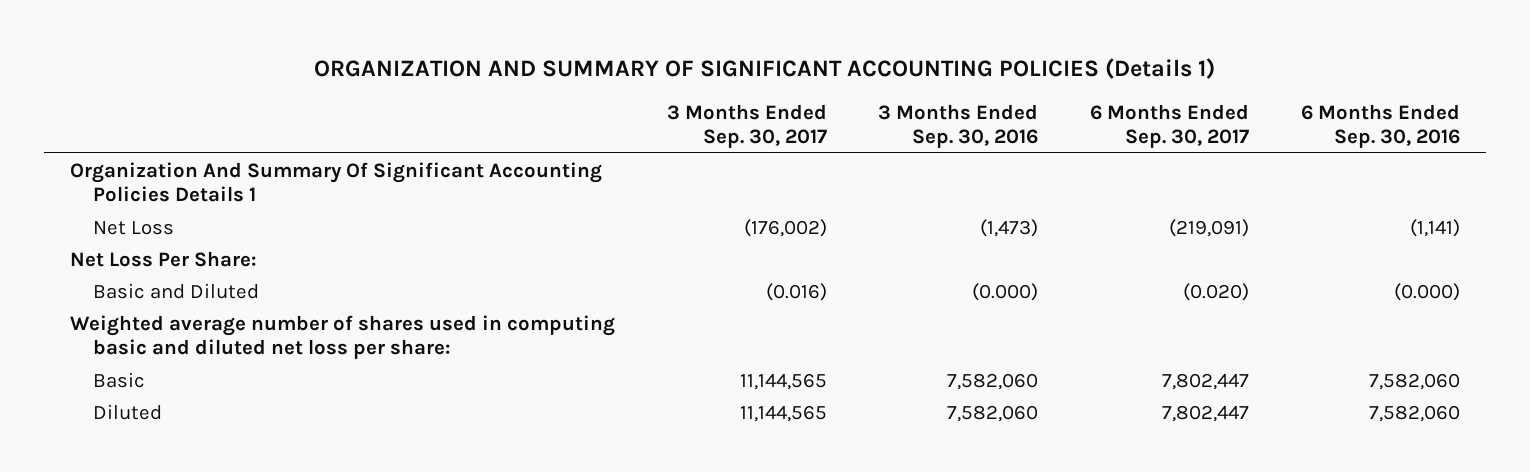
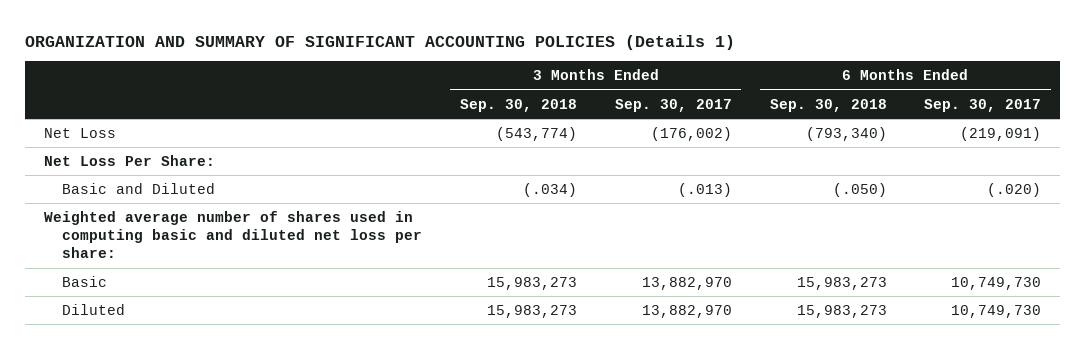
[878,103,1039,149] 3 Months Ended Sep. 30, 2016 -> none
[1300,103,1460,149] 6 Months Ended Sep. 30, 2016 -> none
none -> [459,98,577,112] Sep. 30, 2018
none -> [769,98,887,112] Sep. 30, 2018
[69,161,602,203] Organization And Summary Of Significant Accounting Policies Details 1 -> none
[765,282,827,301] (0.016) -> [677,182,732,197] (.013)
[1183,282,1250,301] (0.020) -> [987,182,1042,197] (.020)
[739,372,827,390] 11,144,565 -> [641,276,732,290] 13,882,970
[1162,372,1250,390] 7,802,447 -> [951,276,1042,290] 10,749,730
[739,404,827,422] 11,144,565 -> [641,304,732,318] 13,882,970
[1162,404,1250,422] 7,802,447 -> [951,304,1042,318] 10,749,730

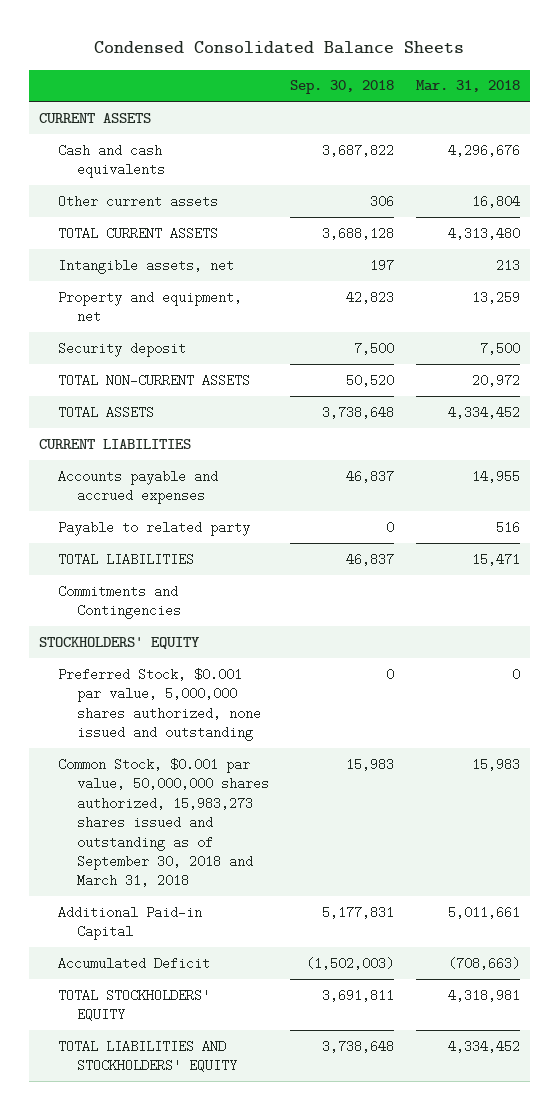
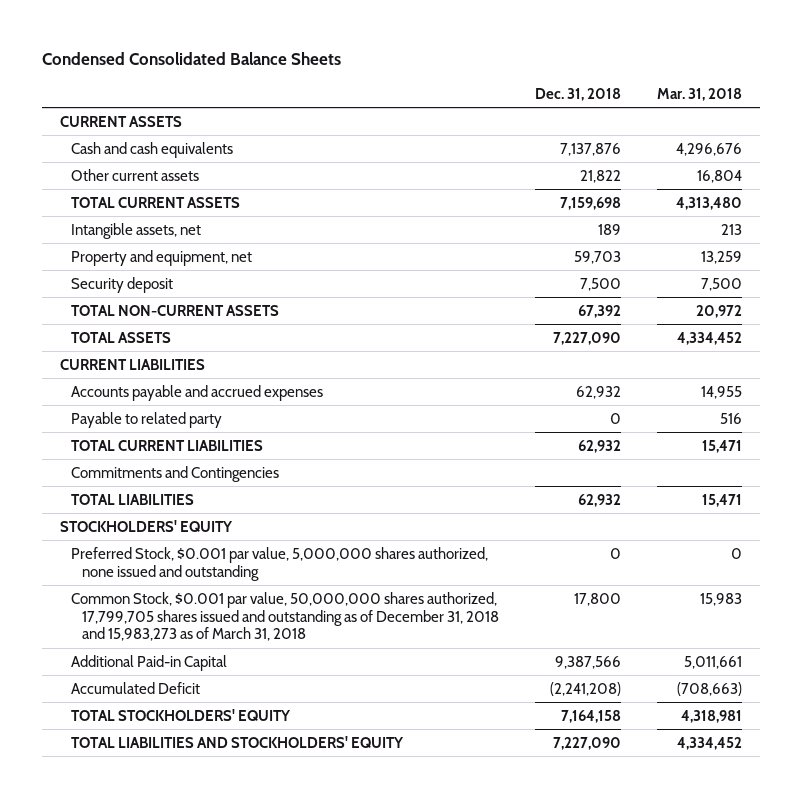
[290,80,395,95] Sep. 30, 2018 -> none
none -> [535,87,622,101] Dec. 31, 2018
none -> [71,439,264,451] TOTAL CURRENT LIABILITIES
[57,552,194,566] TOTAL LIABILITIES -> [71,493,195,505] TOTAL LIABILITIES
[57,757,269,888] Common Stock, $0.001 par value, 50,000,000 shares authorized, 15,983,273 shares issued and outstanding as of September 30, 2018 and March 31, 2018 -> [71,591,500,642] Common Stock, $0.001 par value, 50,000,000 shares authorized, 17,799,705 shares issued and outstanding as of December 31, 2018 and 15,983,273 as of March 31, 2018

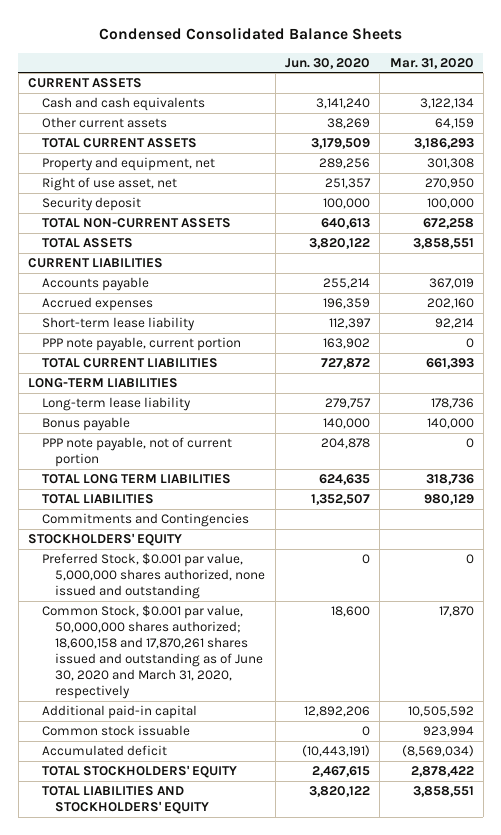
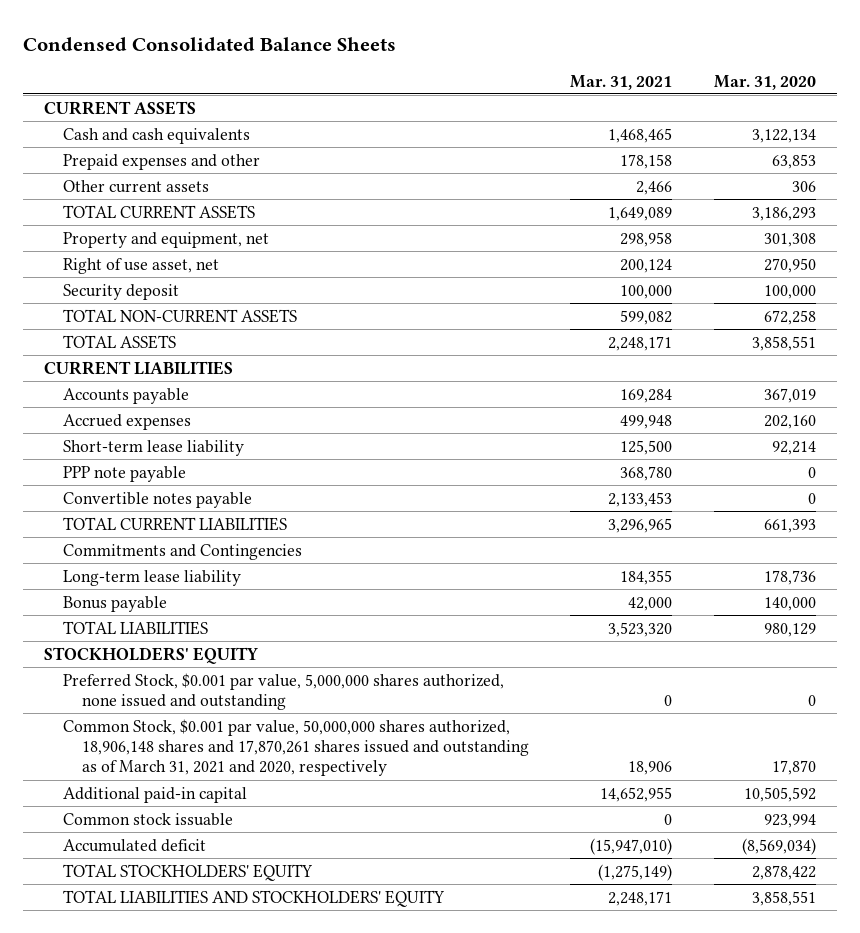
[284,57,370,69] Jun. 30, 2020 -> none
none -> [570,74,673,90] Mar. 31, 2021
none -> [62,153,260,170] Prepaid expenses and other
[434,118,474,130] 64,159 -> [791,180,816,192] 306
[41,337,241,352] PPP note payable, current portion -> [62,465,186,482] PPP note payable
none -> [62,491,252,508] Convertible notes payable
[27,378,178,389] LONG-TERM LIABILITIES -> none
[41,513,249,528] Commitments and Contingencies -> [62,543,302,560] Commitments and Contingencies
[41,437,232,468] PPP note payable, not of current portion -> none
[41,474,231,485] TOTAL LONG TERM LIABILITIES -> none
[41,605,264,700] Common Stock, $0.001 par value, 50,000,000 shares authorized; 18,600,158 and 17,870,261 shares issued and outstanding as of June 30, 2020 and March 31, 2020, respectively -> [62,718,529,777] Common Stock, $0.001 par value, 50,000,000 shares authorized, 18,906,148 shares and 17,870,261 shares issued and outstanding as of March 31, 2021 and 2020, respectively

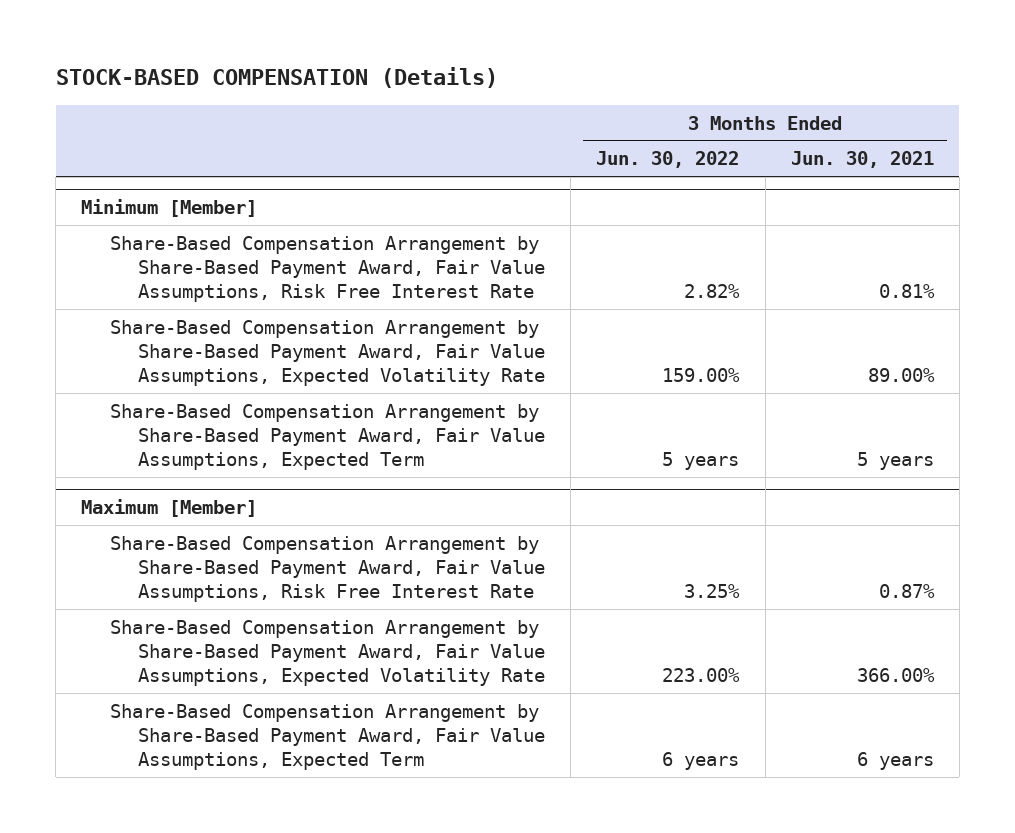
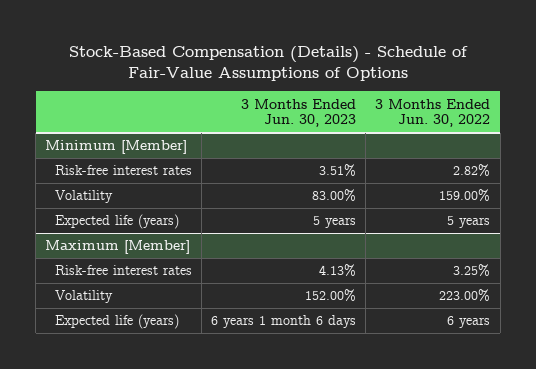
[55,67,498,89] STOCK-BASED COMPENSATION (Details) -> [68,45,468,81] Stock-Based Compensation (Details) - Schedule of Fair-Value Assumptions of Options
[790,151,934,169] Jun. 30, 2021 -> none
none -> [241,98,357,128] 3 Months Ended Jun. 30, 2023
[109,235,545,303] Share-Based Compensation Arrangement by Share-Based Payment Award, Fair Value Assumptions, Risk Free Interest Rate -> [55,165,193,176] Risk-free interest rates
[109,319,545,387] Share-Based Compensation Arrangement by Share-Based Payment Award, Fair Value Assumptions, Expected Volatility Rate -> [55,190,114,204] Volatility
[109,403,545,471] Share-Based Compensation Arrangement by Share-Based Payment Award, Fair Value Assumptions, Expected Term -> [55,214,180,230] Expected life (years)
[109,535,545,603] Share-Based Compensation Arrangement by Share-Based Payment Award, Fair Value Assumptions, Risk Free Interest Rate -> [55,265,193,276] Risk-free interest rates
[109,619,545,687] Share-Based Compensation Arrangement by Share-Based Payment Award, Fair Value Assumptions, Expected Volatility Rate -> [55,290,114,304] Volatility
[109,703,545,771] Share-Based Compensation Arrangement by Share-Based Payment Award, Fair Value Assumptions, Expected Term -> [55,314,180,330] Expected life (years)

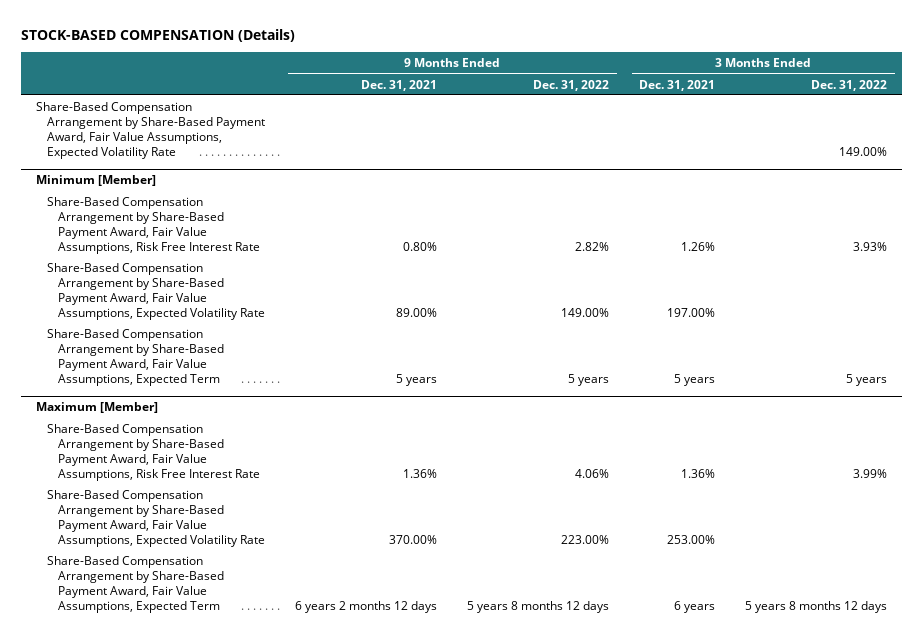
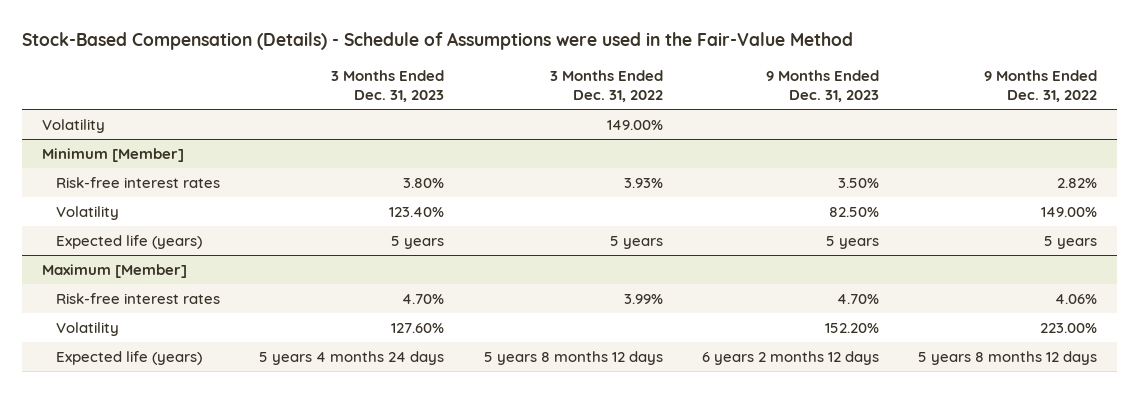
[21,29,296,43] STOCK-BASED COMPENSATION (Details) -> [22,31,854,50] Stock-Based Compensation (Details) - Schedule of Assumptions were used in the Fair-Value Method
[361,79,438,91] Dec. 31, 2021 -> none
[639,79,716,91] Dec. 31, 2021 -> none
none -> [331,70,445,103] 3 Months Ended Dec. 31, 2023
none -> [766,70,880,103] 9 Months Ended Dec. 31, 2023
[36,101,265,159] Share-Based Compensation Arrangement by Share-Based Payment Award, Fair Value Assumptions, Expected Volatility Rate -> [42,119,106,134] Volatility
[46,196,260,254] Share-Based Compensation Arrangement by Share-Based Payment Award, Fair Value Assumptions, Risk Free Interest Rate -> [56,177,221,189] Risk-free interest rates
[46,262,265,320] Share-Based Compensation Arrangement by Share-Based Payment Award, Fair Value Assumptions, Expected Volatility Rate -> [56,206,120,221] Volatility
[46,328,224,386] Share-Based Compensation Arrangement by Share-Based Payment Award, Fair Value Assumptions, Expected Term -> [56,235,203,250] Expected life (years)
[46,423,260,481] Share-Based Compensation Arrangement by Share-Based Payment Award, Fair Value Assumptions, Risk Free Interest Rate -> [56,293,221,305] Risk-free interest rates
[46,489,265,547] Share-Based Compensation Arrangement by Share-Based Payment Award, Fair Value Assumptions, Expected Volatility Rate -> [56,322,120,337] Volatility
[46,555,224,613] Share-Based Compensation Arrangement by Share-Based Payment Award, Fair Value Assumptions, Expected Term -> [56,351,203,366] Expected life (years)

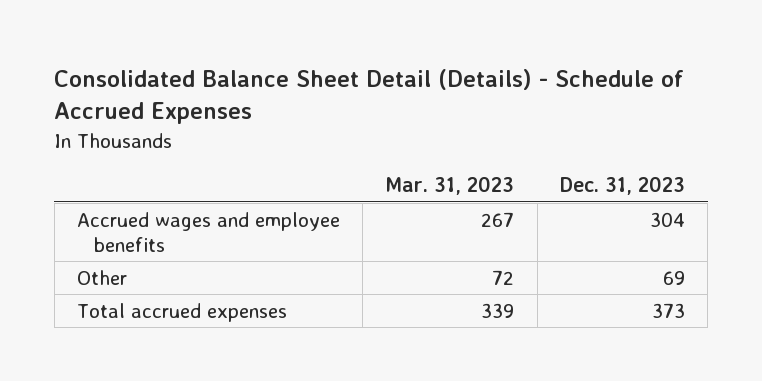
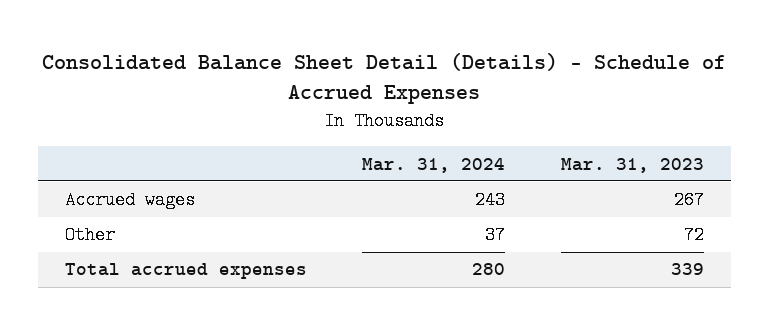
[560,176,686,196] Dec. 31, 2023 -> none
none -> [362,157,506,173] Mar. 31, 2024
[76,211,340,253] Accrued wages and employee benefits -> [65,191,196,210] Accrued wages

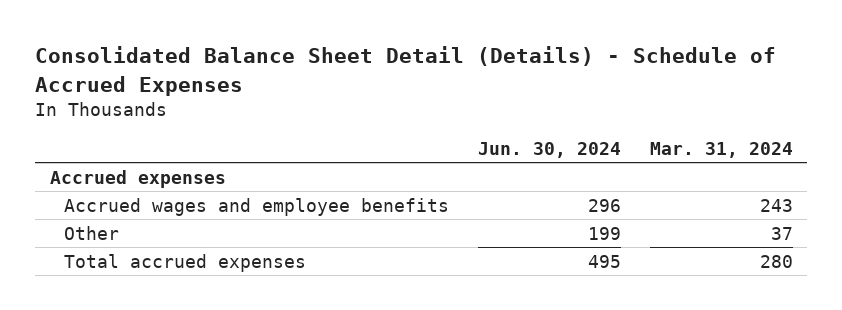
[560,157,704,173] Mar. 31, 2023 -> none
none -> [478,141,622,158] Jun. 30, 2024
none -> [49,169,226,188] Accrued expenses
[65,191,196,210] Accrued wages -> [64,197,450,216] Accrued wages and employee benefits

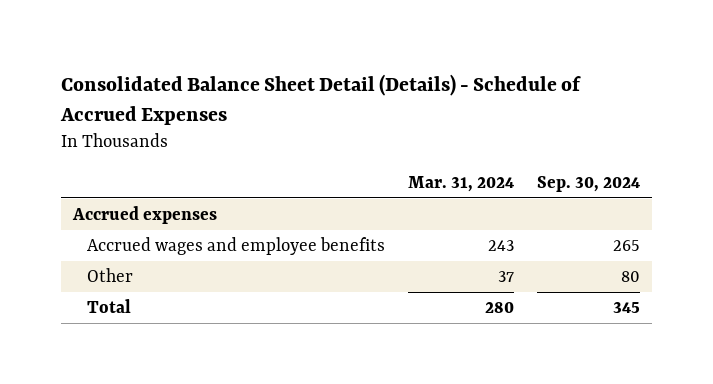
[478,141,622,158] Jun. 30, 2024 -> none
none -> [537,175,641,192] Sep. 30, 2024
[64,253,307,272] Total accrued expenses -> [86,298,131,313] Total

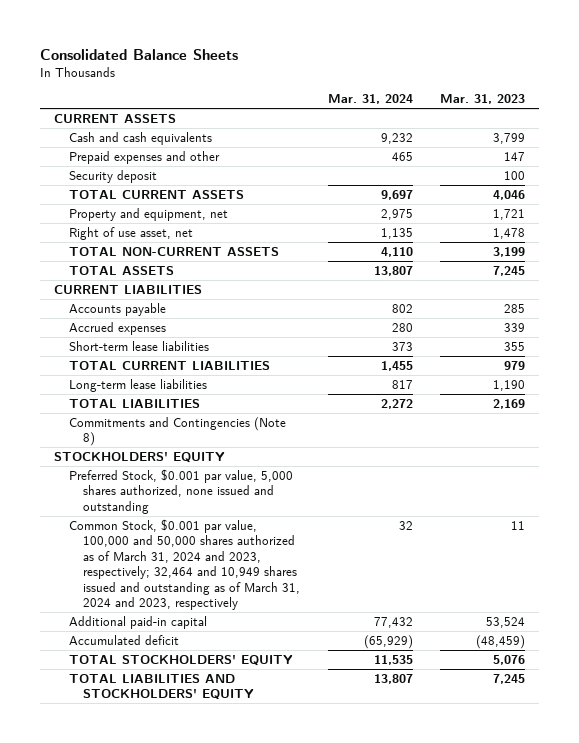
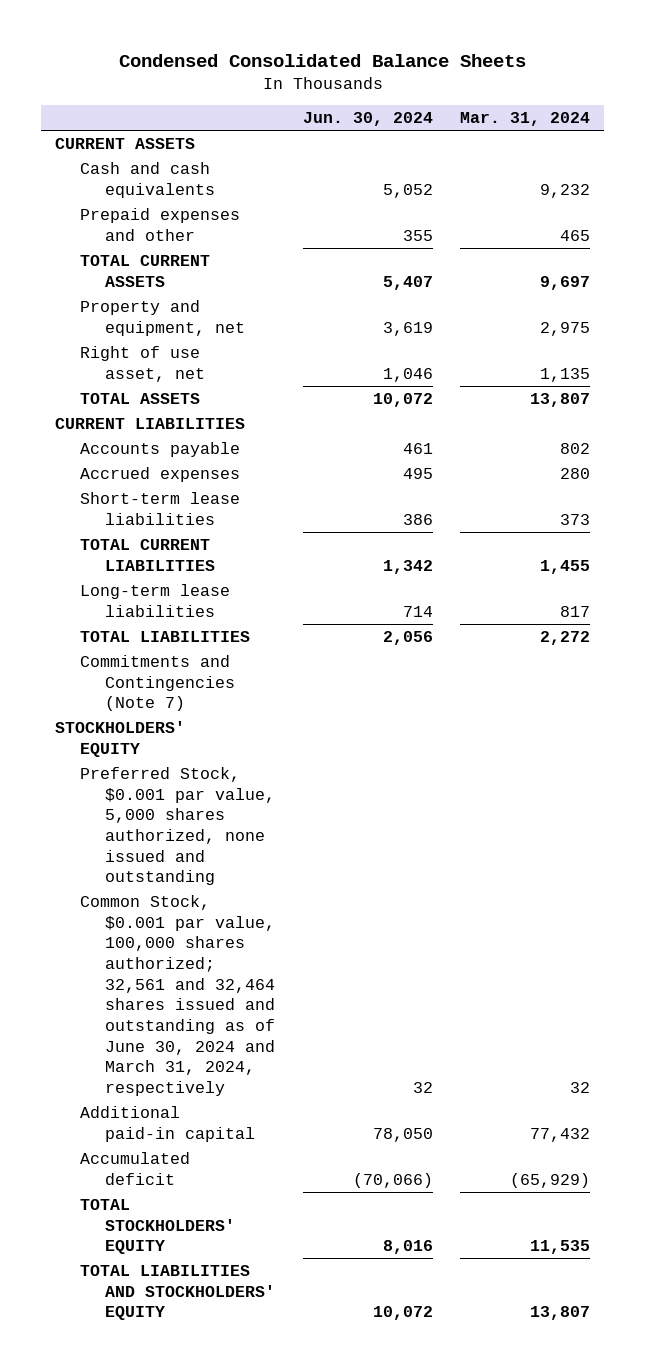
[40,49,239,61] Consolidated Balance Sheets -> [118,53,526,67] Condensed Consolidated Balance Sheets
[440,94,526,105] Mar. 31, 2023 -> none
none -> [302,112,433,127] Jun. 30, 2024
[68,169,157,183] Security deposit -> none
[68,246,279,256] TOTAL NON-CURRENT ASSETS -> none
[68,416,286,447] Commitments and Contingencies (Note 8) -> [79,654,235,712] Commitments and Contingencies (Note 7)
[68,518,301,611] Common Stock, $0.001 par value, 100,000 and 50,000 shares authorized as of March 31, 2024 and 2023, respectively; 32,464 and 10,949 shares issued and outstanding as of March 31, 2024 and 2023, respectively -> [79,894,275,1097] Common Stock, $0.001 par value, 100,000 shares authorized; 32,561 and 32,464 shares issued and outstanding as of June 30, 2024 and March 31, 2024, respectively

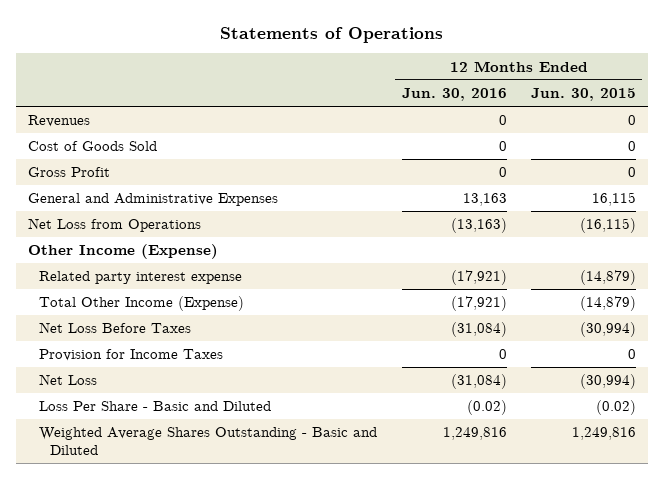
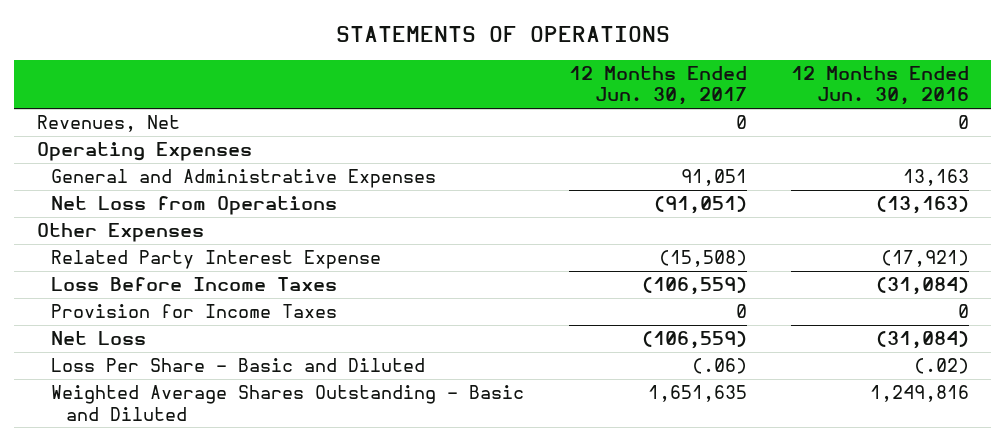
[220,26,444,43] Statements of Operations -> [335,25,670,42] STATEMENTS OF OPERATIONS
[530,88,636,102] Jun. 30, 2015 -> none
none -> [568,65,747,106] 12 Months Ended Jun. 30, 2017
[28,141,158,152] Cost of Goods Sold -> none
[28,167,111,178] Gross Profit -> none
[28,115,91,128] Revenues -> [36,115,180,133] Revenues, Net
none -> [36,142,252,162] Operating Expenses
[39,296,245,312] Total Other Income (Expense) -> none
[28,244,219,260] Other Income (Expense) -> [36,223,204,243] Other Expenses
[39,271,243,285] Related party interest expense -> [51,250,382,270] Related Party Interest Expense
[39,322,192,334] Net Loss Before Taxes -> [51,277,338,292] Loss Before Income Taxes
[466,400,507,416] (0.02) -> [914,358,970,375] (.02)

